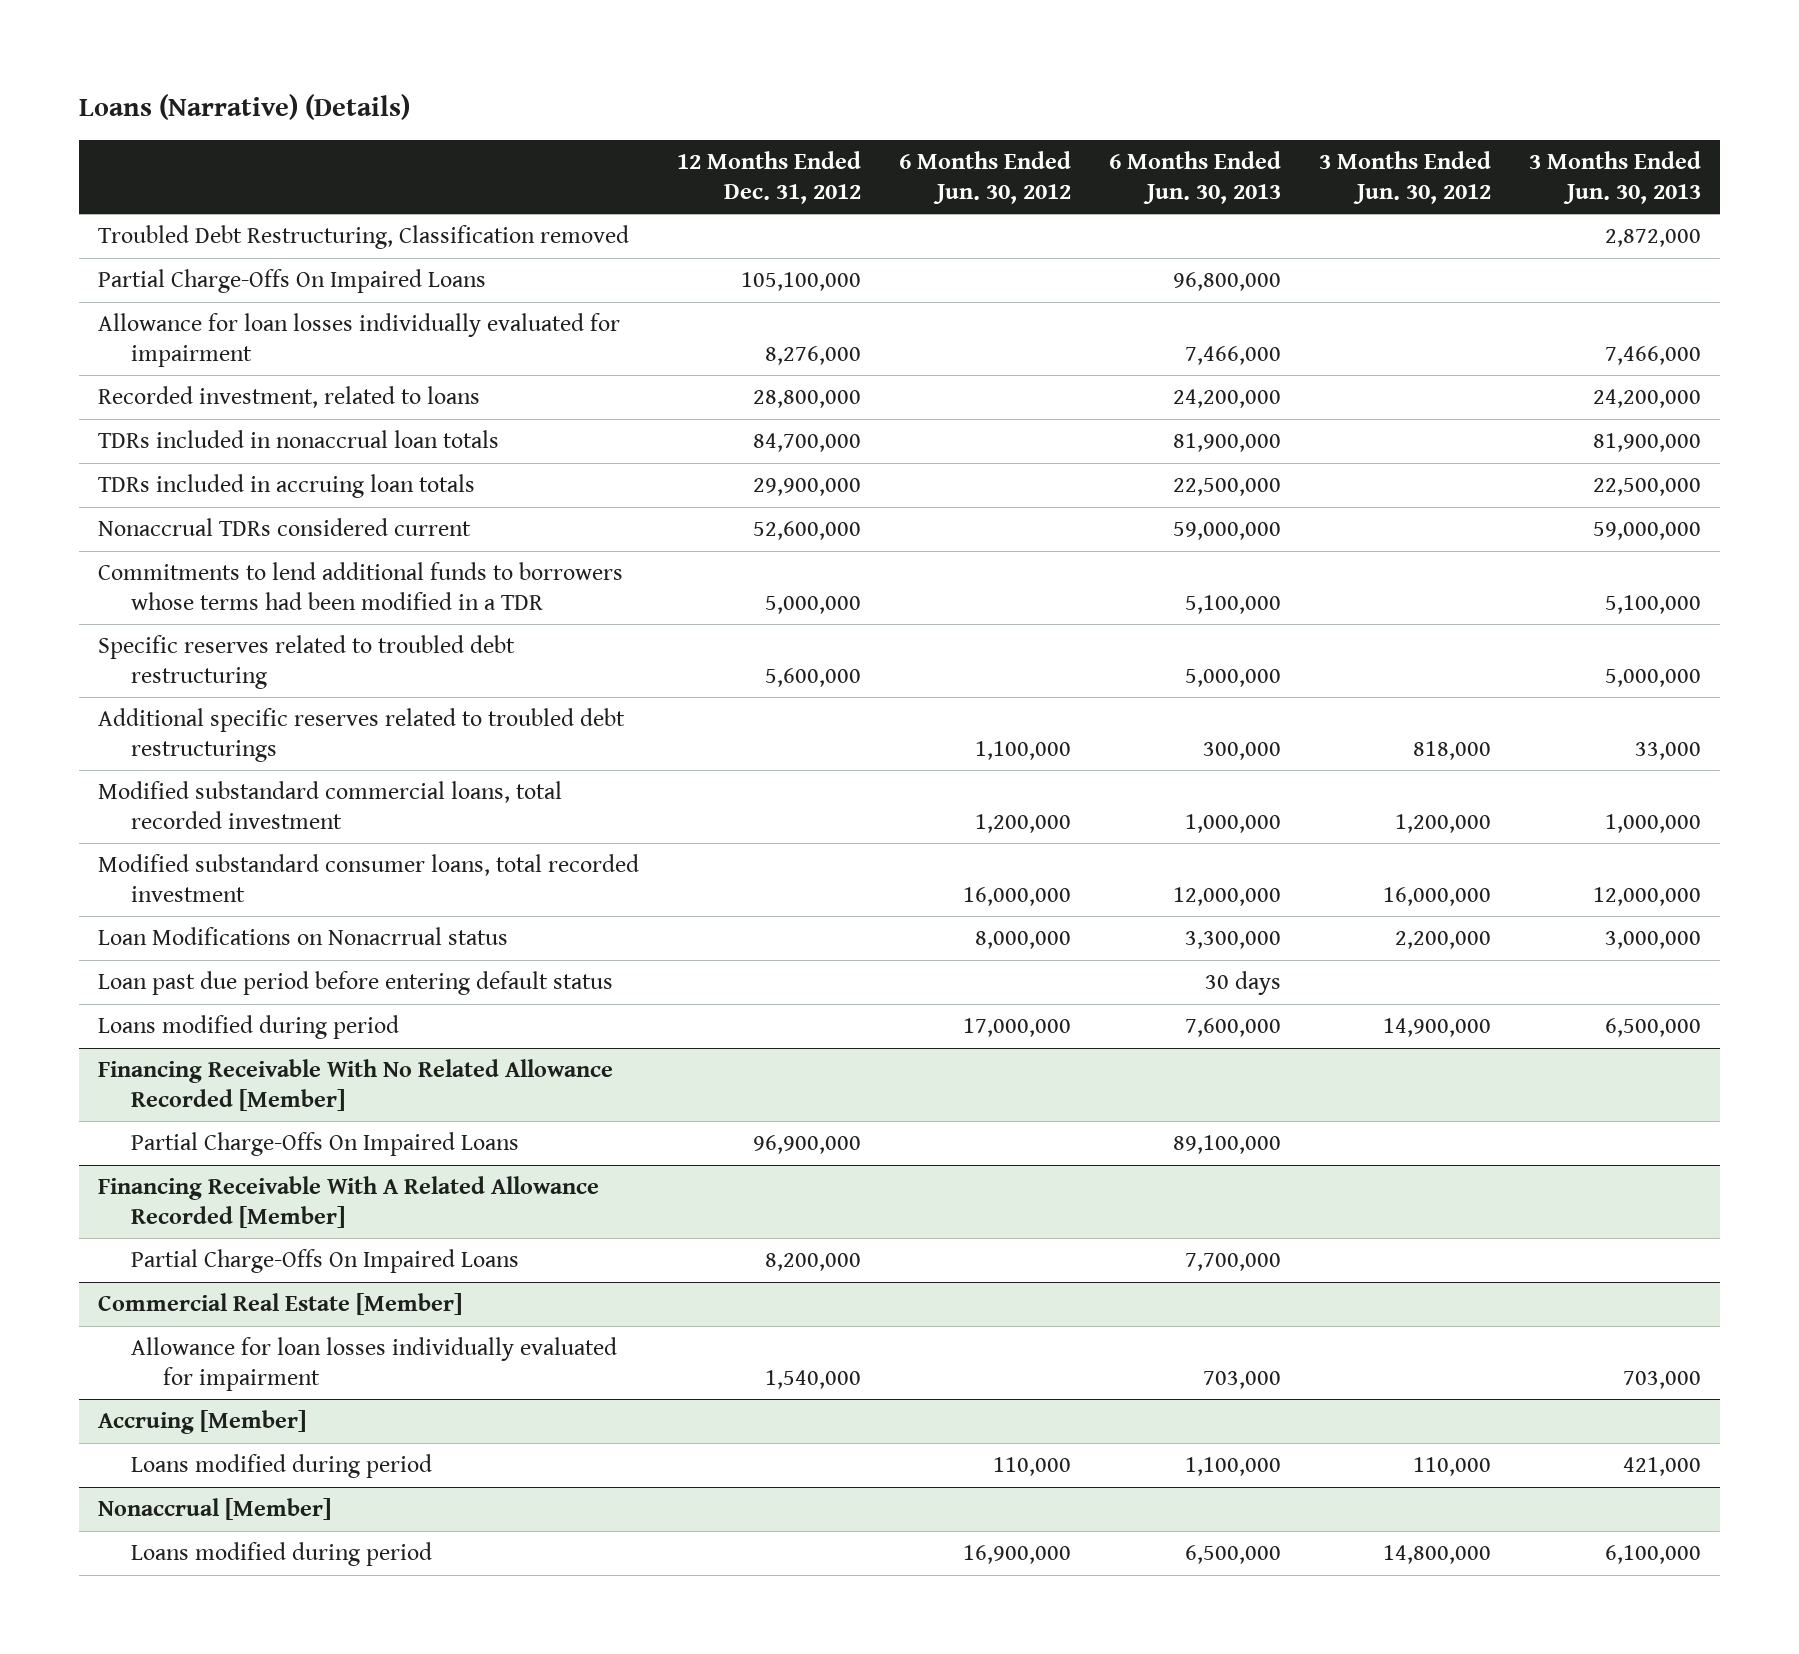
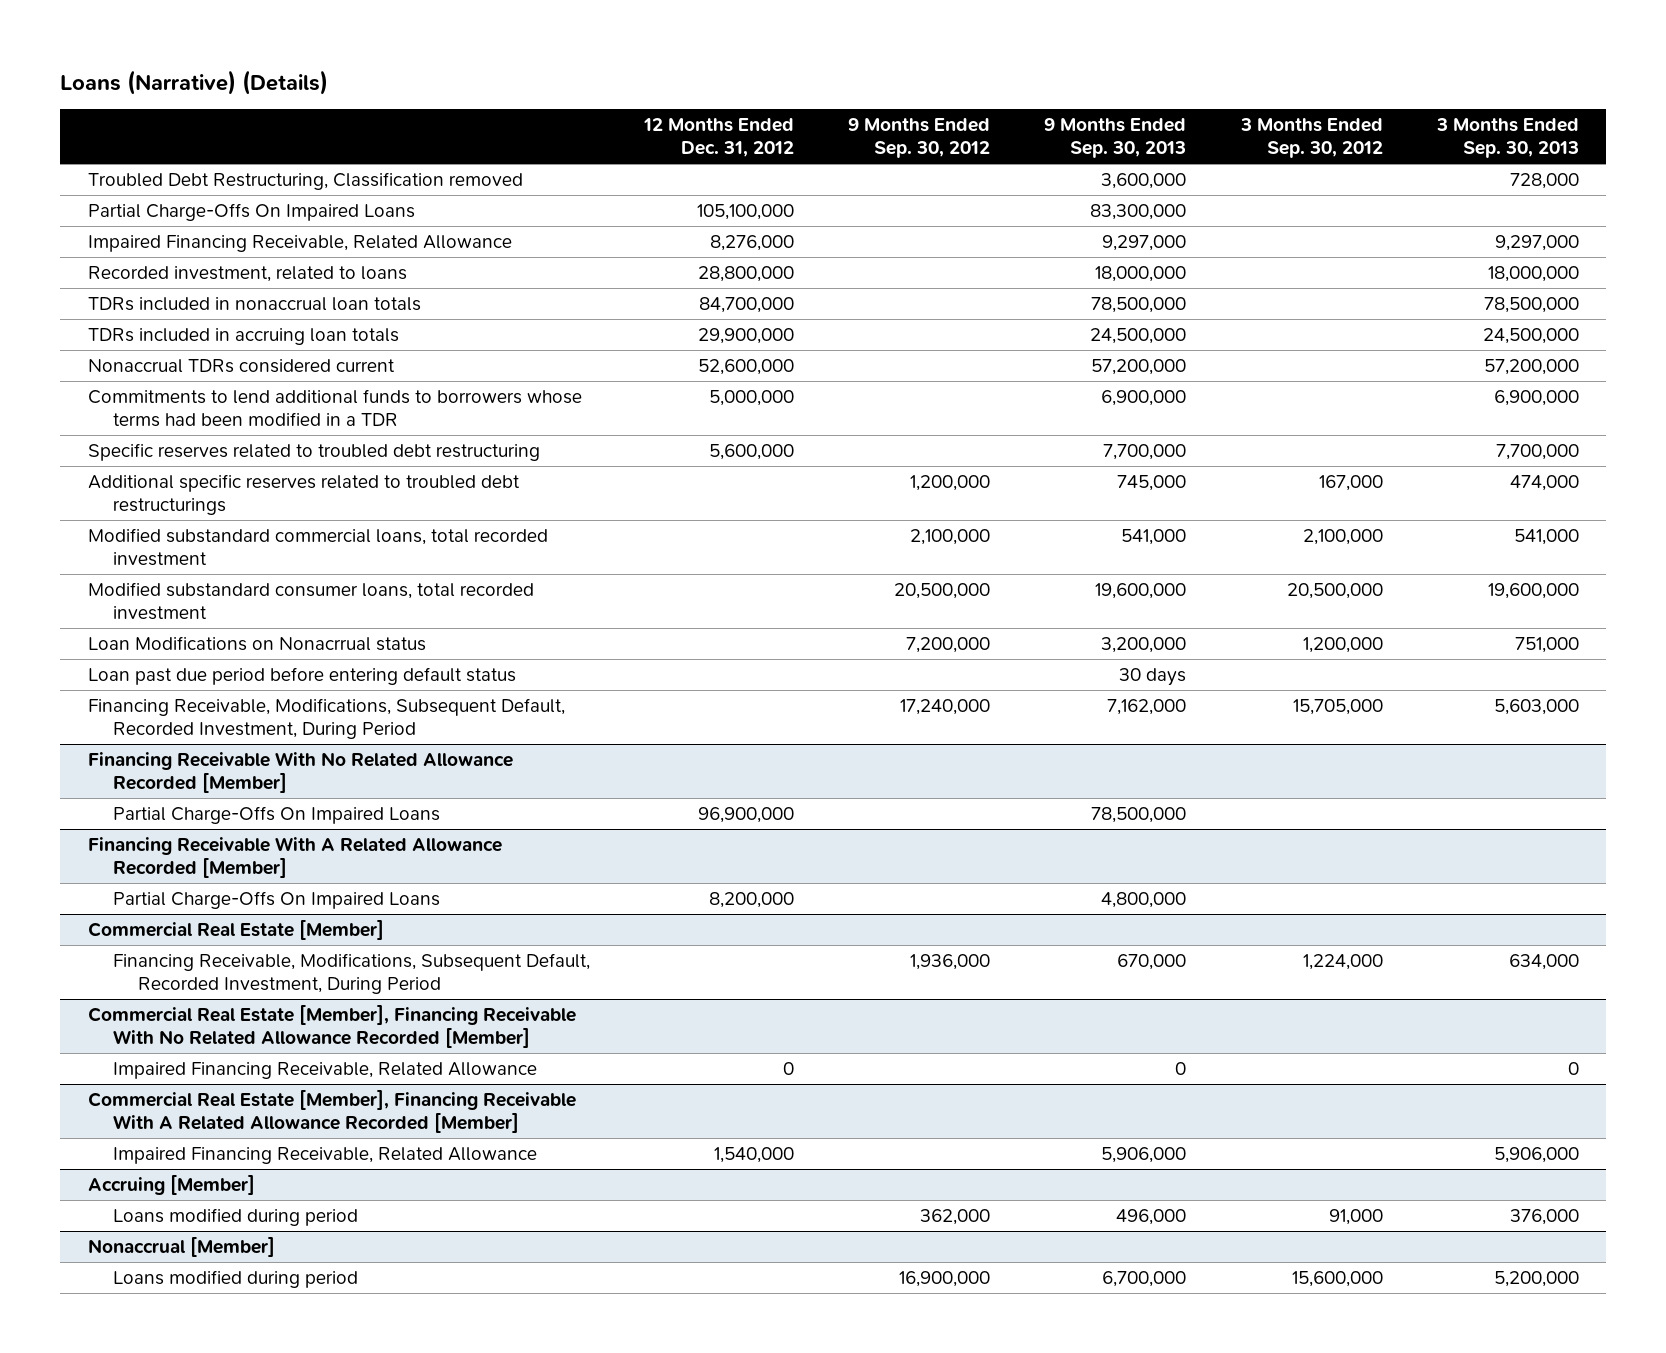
[899,151,1072,204] 6 Months Ended Jun. 30, 2012 -> none
[1109,151,1282,204] 6 Months Ended Jun. 30, 2013 -> none
[1319,151,1492,204] 3 Months Ended Jun. 30, 2012 -> none
[1529,151,1702,204] 3 Months Ended Jun. 30, 2013 -> none
none -> [848,118,991,159] 9 Months Ended Sep. 30, 2012
none -> [1044,118,1187,159] 9 Months Ended Sep. 30, 2013
none -> [1239,118,1383,159] 3 Months Ended Sep. 30, 2012
none -> [1435,118,1579,159] 3 Months Ended Sep. 30, 2013
[98,313,621,367] Allowance for loan losses individually evaluated for impairment -> [87,235,512,253] Impaired Financing Receivable, Related Allowance
[98,1015,400,1040] Loans modified during period -> none
none -> [87,698,565,739] Financing Receivable, Modifications, Subsequent Default, Recorded Investment, During Period
[130,1337,617,1391] Allowance for loan losses individually evaluated for impairment -> none
none -> [112,953,590,994] Financing Receivable, Modifications, Subsequent Default, Recorded Investment, During Period
none -> [87,1005,576,1048] Commercial Real Estate [Member], Financing Receivable With No Related Allowance Recorded [Member]
none -> [112,1062,537,1080] Impaired Financing Receivable, Related Allowance
none -> [87,1090,576,1133] Commercial Real Estate [Member], Financing Receivable With A Related Allowance Recorded [Member]
none -> [112,1147,537,1165] Impaired Financing Receivable, Related Allowance

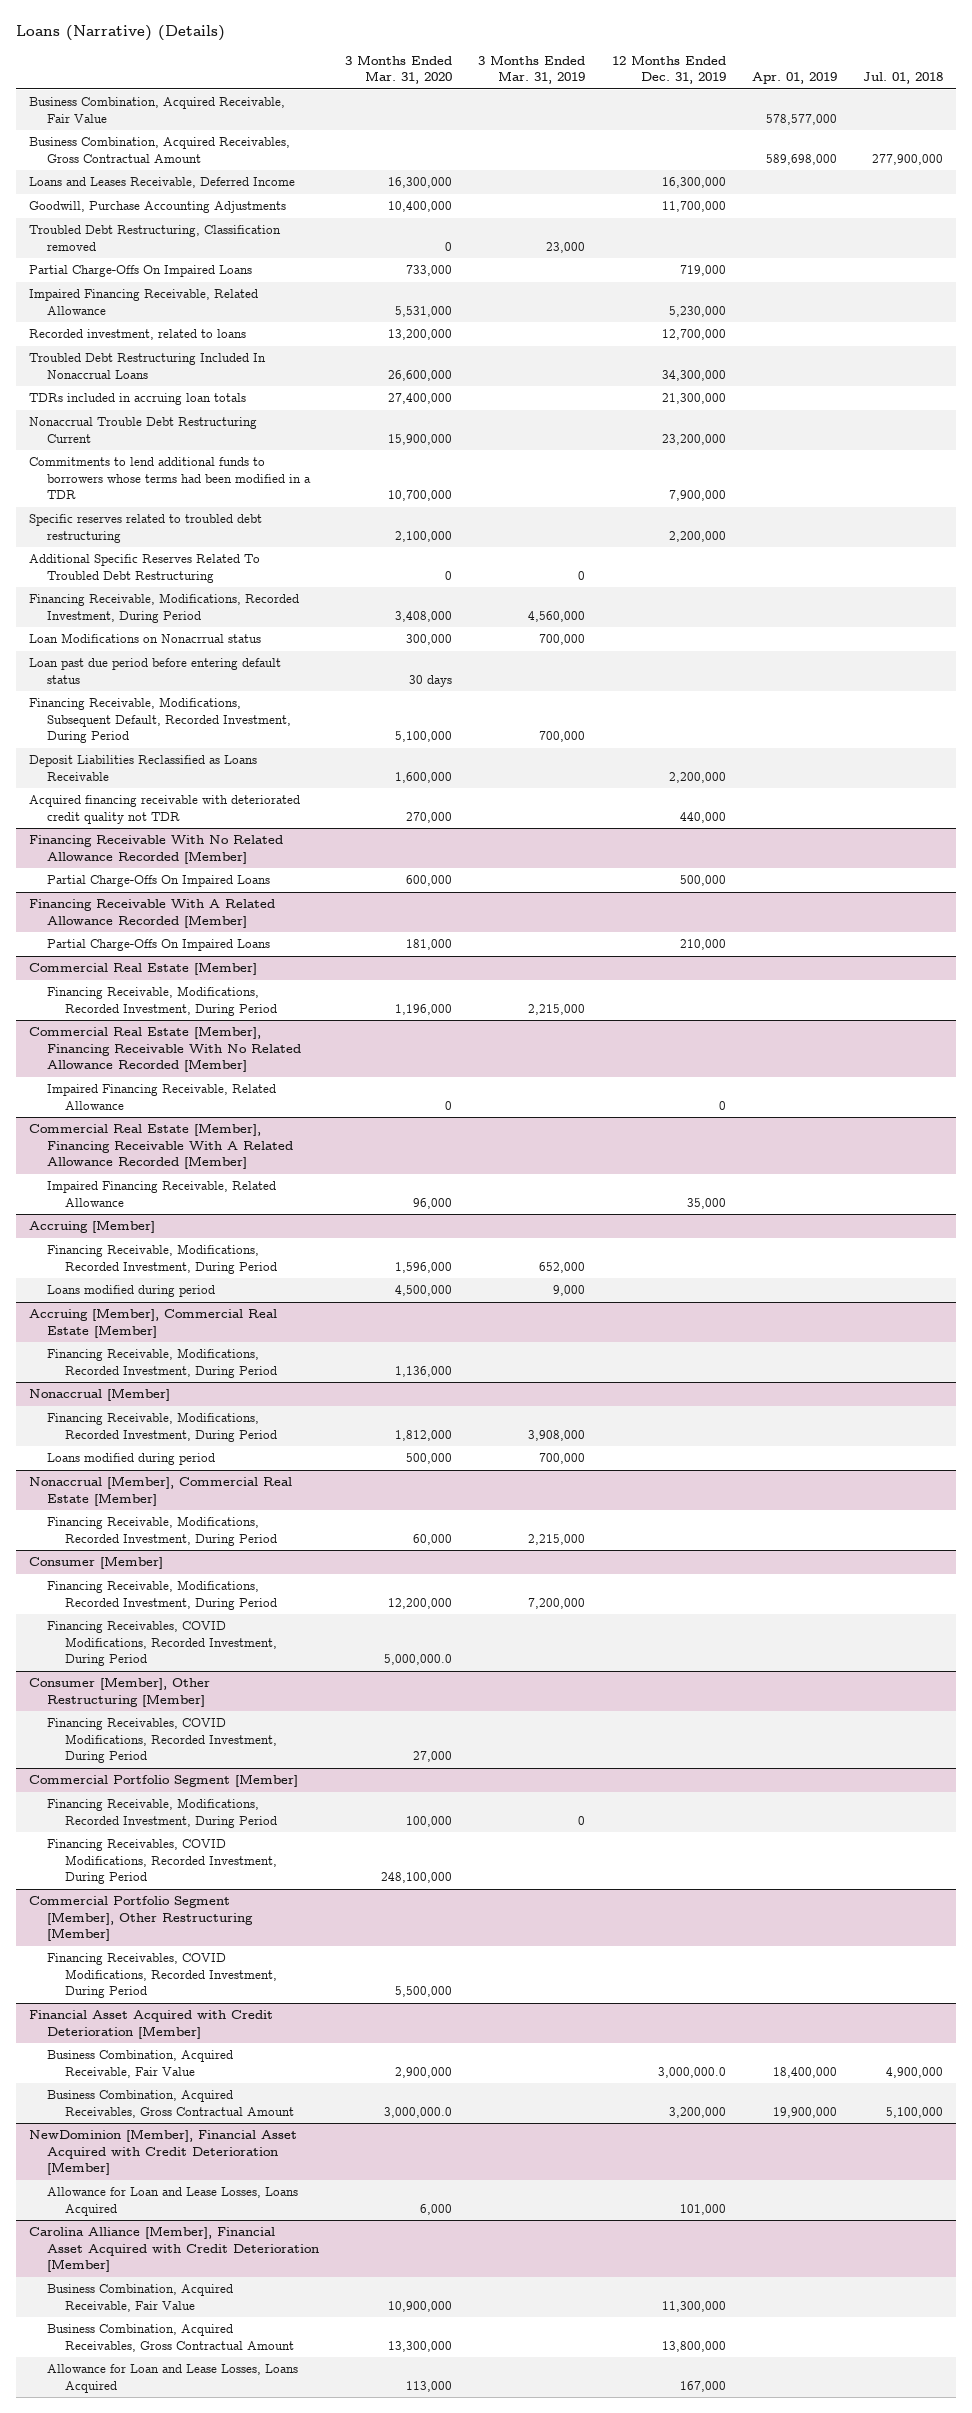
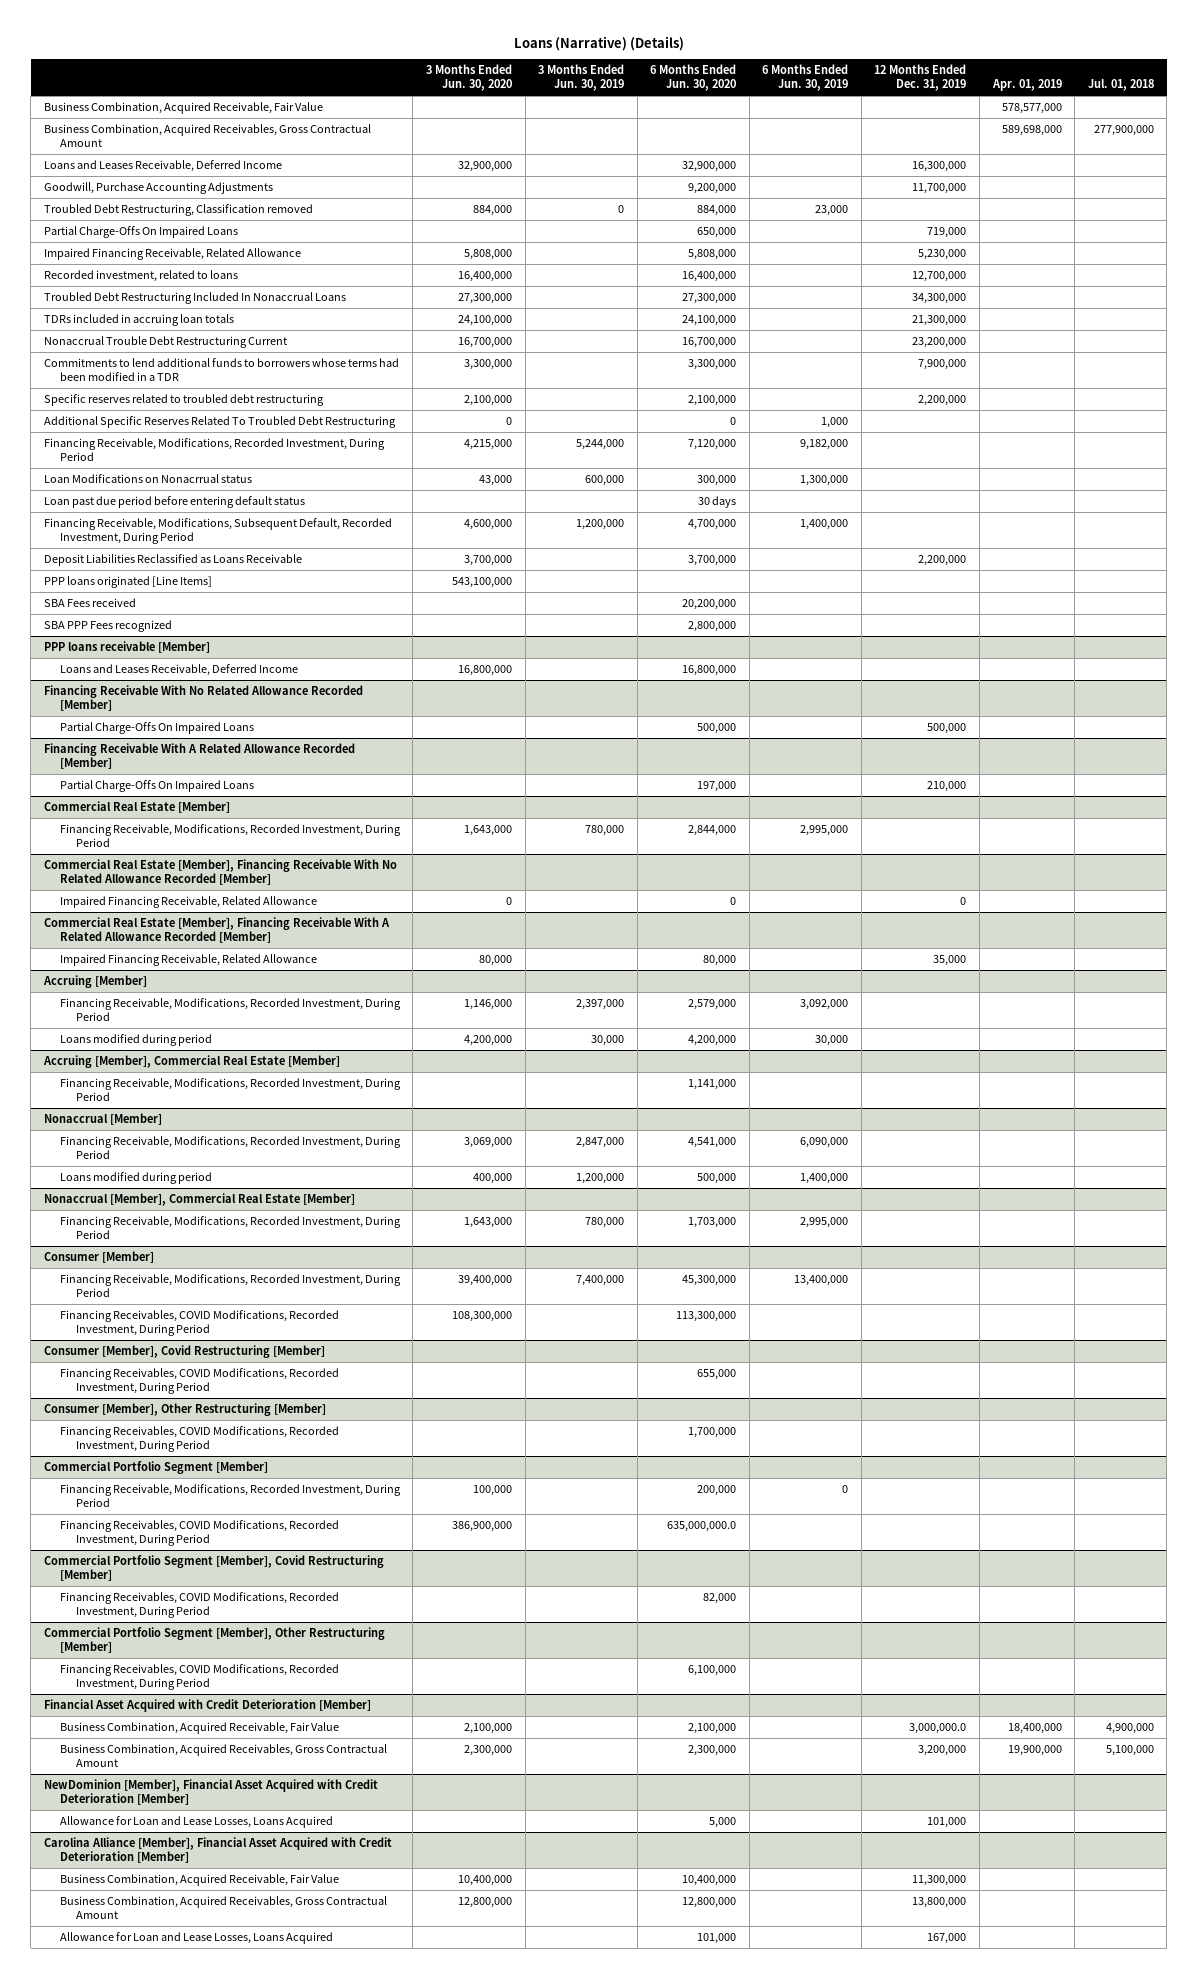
[345,54,453,85] 3 Months Ended Mar. 31, 2020 -> none
[478,54,586,85] 3 Months Ended Mar. 31, 2019 -> none
none -> [425,64,512,92] 3 Months Ended Jun. 30, 2020
none -> [538,64,625,92] 3 Months Ended Jun. 30, 2019
none -> [650,64,737,92] 6 Months Ended Jun. 30, 2020
none -> [762,64,849,92] 6 Months Ended Jun. 30, 2019
[28,795,300,824] Acquired financing receivable with deteriorated credit quality not TDR -> none
none -> [43,576,212,589] PPP loans originated [Line Items]
none -> [43,598,136,608] SBA Fees received
none -> [43,620,172,633] SBA PPP Fees recognized
none -> [43,641,210,654] PPP loans receivable [Member]
none -> [59,664,298,677] Loans and Leases Receivable, Deferred Income
none -> [43,1345,325,1359] Consumer [Member], Covid Restructuring [Member]
none -> [59,1368,339,1394] Financing Receivables, COVID Modifications, Recorded Investment, During Period
none -> [43,1555,384,1581] Commercial Portfolio Segment [Member], Covid Restructuring [Member]
none -> [59,1592,339,1618] Financing Receivables, COVID Modifications, Recorded Investment, During Period

